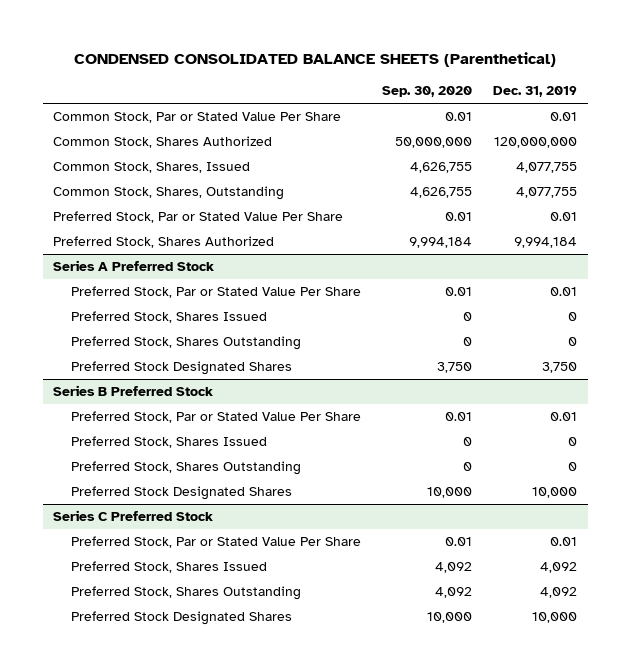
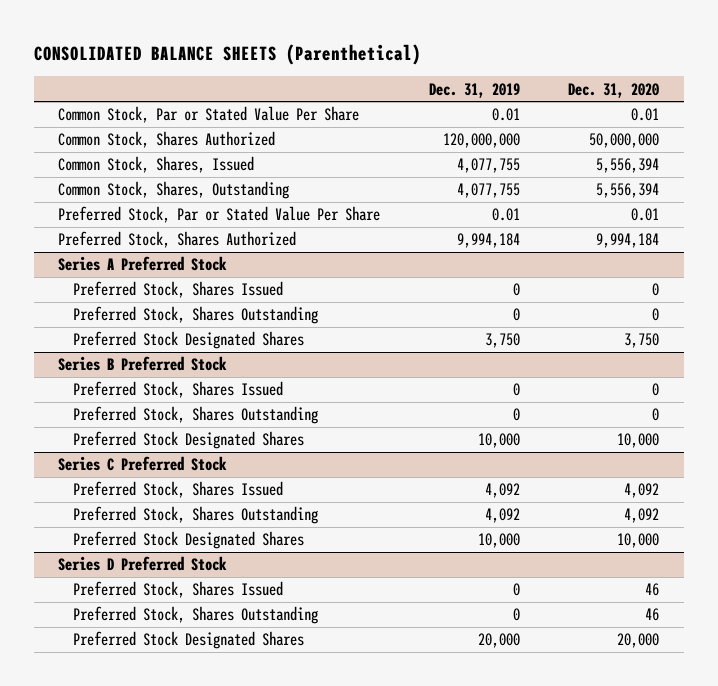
[74,52,557,68] CONDENSED CONSOLIDATED BALANCE SHEETS (Parenthetical) -> [34,43,422,65] CONSOLIDATED BALANCE SHEETS (Parenthetical)
[382,86,473,98] Sep. 30, 2020 -> none
none -> [568,82,660,98] Dec. 31, 2020
[70,286,361,299] Preferred Stock, Par or Stated Value Per Share -> none
[70,411,361,424] Preferred Stock, Par or Stated Value Per Share -> none
[70,536,361,549] Preferred Stock, Par or Stated Value Per Share -> none
none -> [58,556,228,572] Series D Preferred Stock
none -> [72,581,283,599] Preferred Stock, Shares Issued
none -> [72,606,318,625] Preferred Stock, Shares Outstanding
none -> [72,631,304,650] Preferred Stock Designated Shares

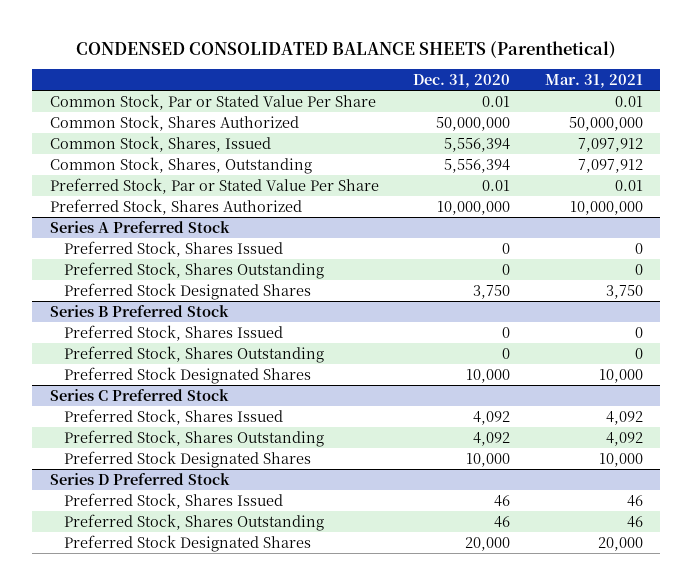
[34,43,422,65] CONSOLIDATED BALANCE SHEETS (Parenthetical) -> [76,40,617,58] CONDENSED CONSOLIDATED BALANCE SHEETS (Parenthetical)
[428,82,520,98] Dec. 31, 2019 -> none
none -> [544,73,643,88] Mar. 31, 2021
[596,233,660,249] 9,994,184 -> [437,200,511,215] 10,000,000

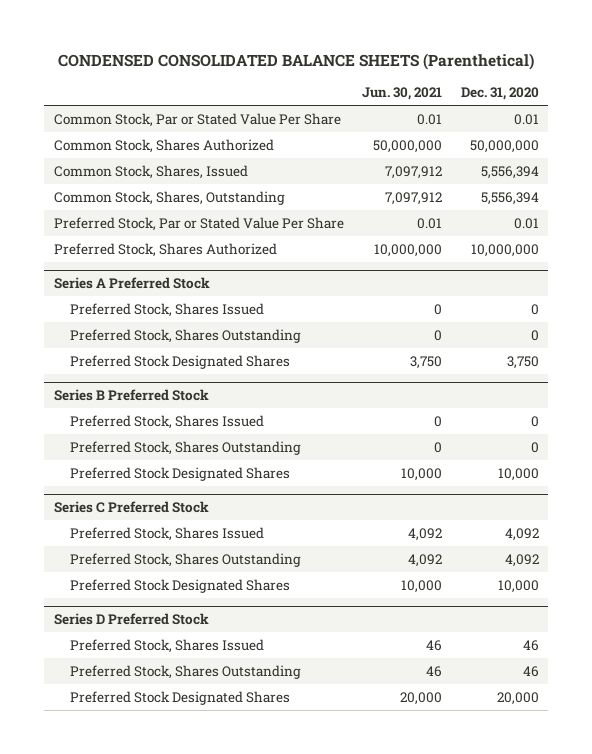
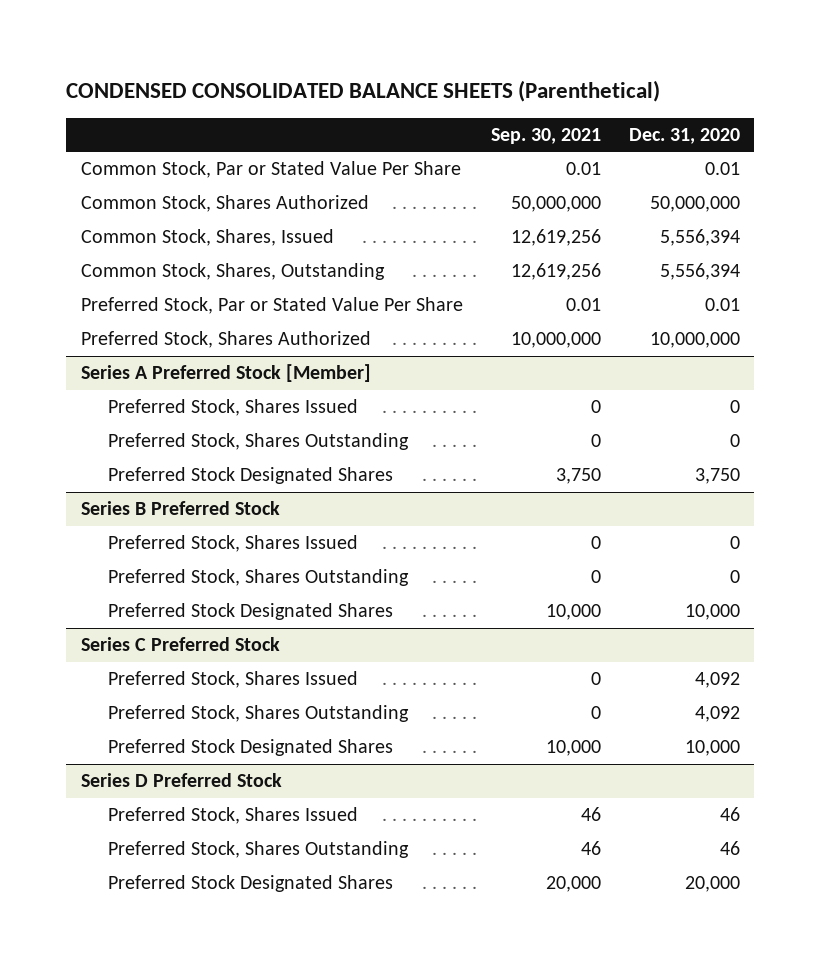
[362,87,443,101] Jun. 30, 2021 -> none
none -> [490,128,601,145] Sep. 30, 2021
[53,277,210,290] Series A Preferred Stock -> [80,364,371,383] Series A Preferred Stock [Member]

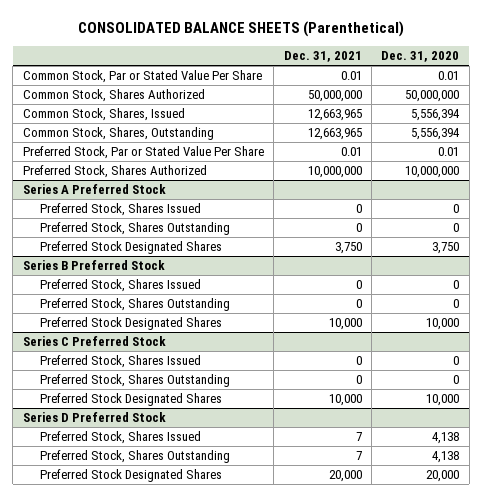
[66,79,661,102] CONDENSED CONSOLIDATED BALANCE SHEETS (Parenthetical) -> [78,20,405,37] CONSOLIDATED BALANCE SHEETS (Parenthetical)
[490,128,601,145] Sep. 30, 2021 -> none
none -> [283,51,362,63] Dec. 31, 2021
[80,364,371,383] Series A Preferred Stock [Member] -> [22,184,166,195] Series A Preferred Stock
[695,672,741,689] 4,092 -> [453,356,460,366] 0
[695,706,741,723] 4,092 -> [453,375,460,385] 0
[720,807,741,822] 46 -> [432,432,460,445] 4,138
[720,841,741,856] 46 -> [432,451,460,464] 4,138

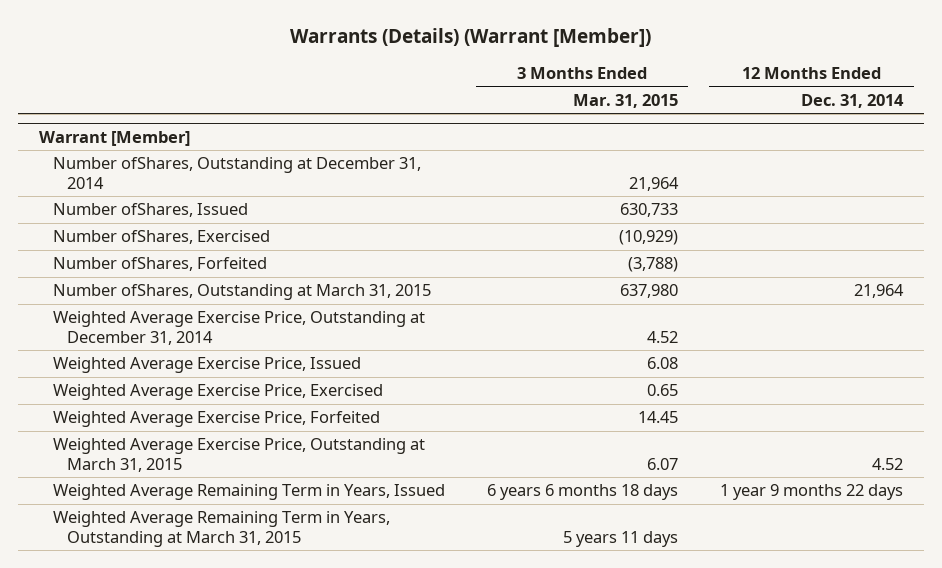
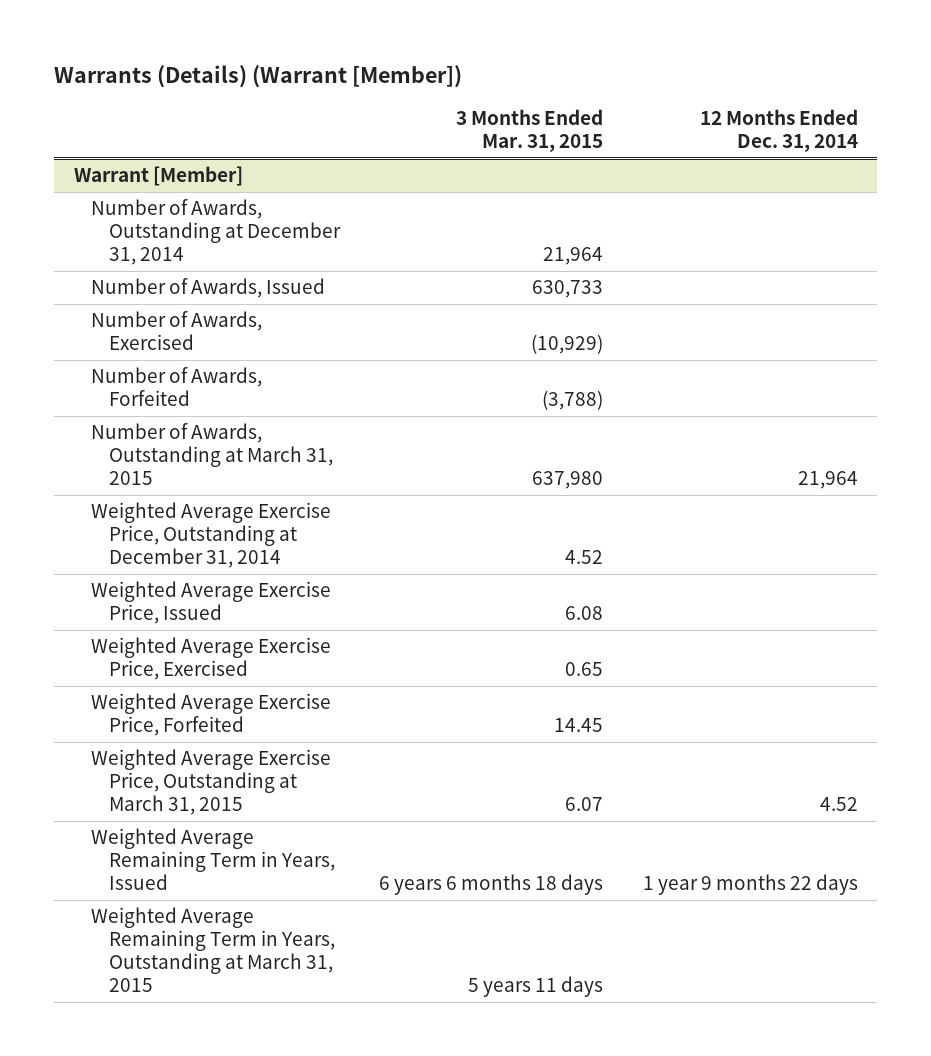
[52,157,421,189] Number ofShares, Outstanding at December 31, 2014 -> [91,199,341,266] Number of Awards, Outstanding at December 31, 2014
[52,203,248,218] Number ofShares, Issued -> [91,278,326,299] Number of Awards, Issued
[52,230,270,245] Number ofShares, Exercised -> [91,311,263,351] Number of Awards, Exercised
[52,257,267,272] Number ofShares, Forfeited -> [91,367,263,407] Number of Awards, Forfeited
[52,284,431,301] Number ofShares, Outstanding at March 31, 2015 -> [91,423,333,486] Number of Awards, Outstanding at March 31, 2015

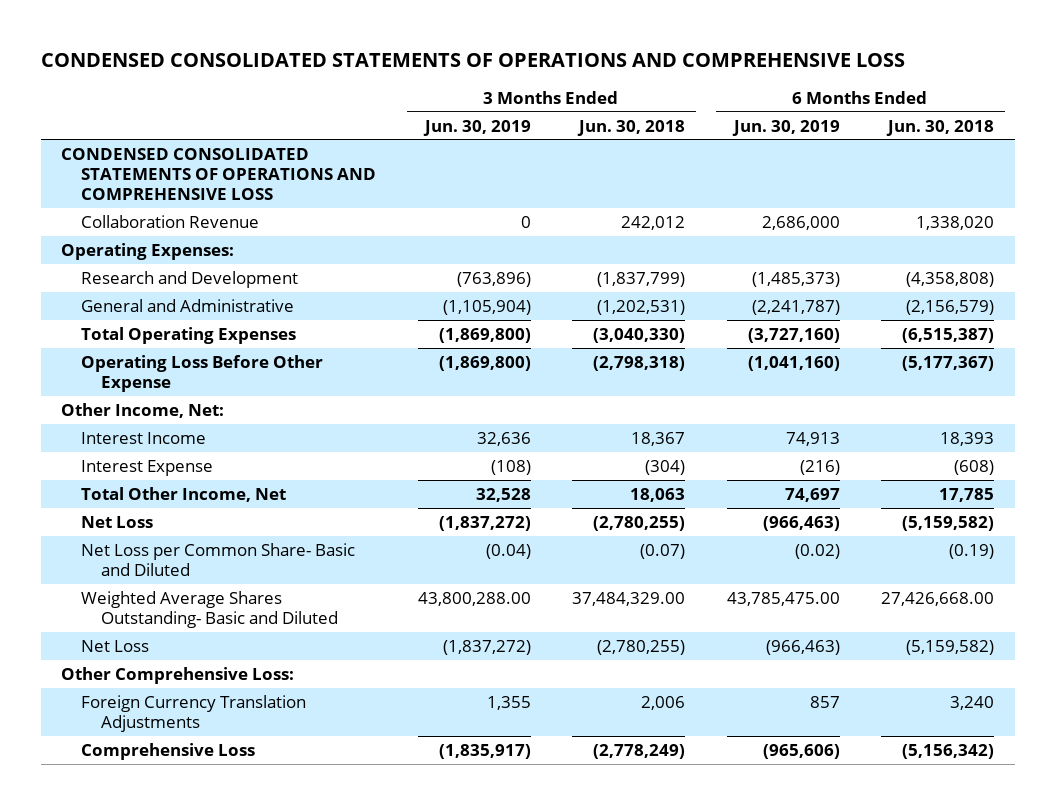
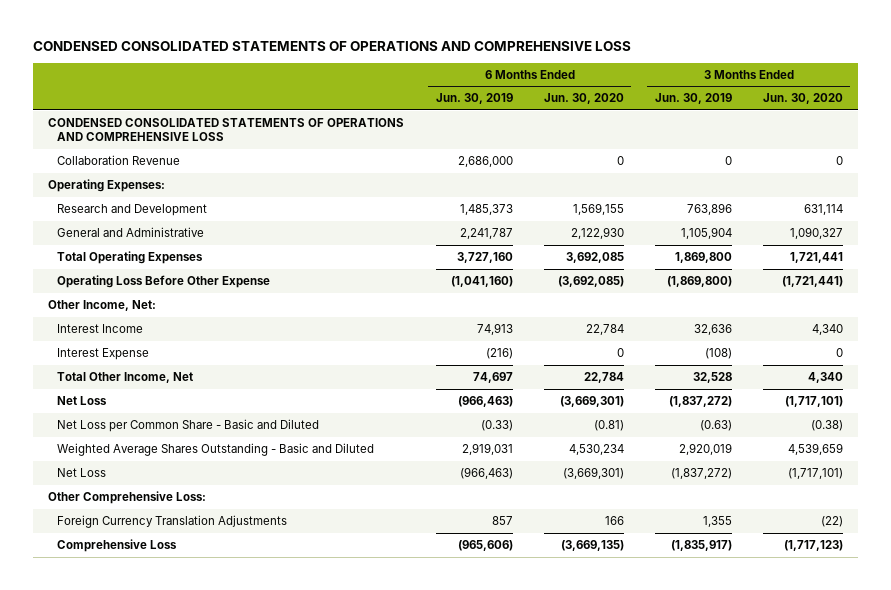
[577,119,686,136] Jun. 30, 2018 -> none
[886,119,995,136] Jun. 30, 2018 -> none
none -> [543,93,624,105] Jun. 30, 2020
none -> [762,93,843,105] Jun. 30, 2020
[456,271,531,287] (763,896) -> [686,203,732,216] 763,896
[751,271,840,287] (1,485,373) -> [459,204,513,216] 1,485,373
[442,299,531,315] (1,105,904) -> [680,227,732,240] 1,105,904
[751,299,840,315] (2,241,787) -> [459,228,513,240] 2,241,787
[438,327,531,343] (1,869,800) -> [674,252,732,264] 1,869,800
[747,327,840,343] (3,727,160) -> [456,252,513,264] 3,727,160
[81,542,356,577] Net Loss per Common Share- Basic and Diluted -> [56,419,319,433] Net Loss per Common Share - Basic and Diluted
[485,543,531,559] (0.04) -> [699,420,732,432] (0.63)
[794,543,840,559] (0.02) -> [480,420,513,432] (0.33)
[81,590,339,629] Weighted Average Shares Outstanding- Basic and Diluted -> [56,443,374,457] Weighted Average Shares Outstanding - Basic and Diluted
[417,591,531,606] 43,800,288.00 -> [678,443,732,456] 2,920,019
[726,591,840,606] 43,785,475.00 -> [461,443,513,456] 2,919,031

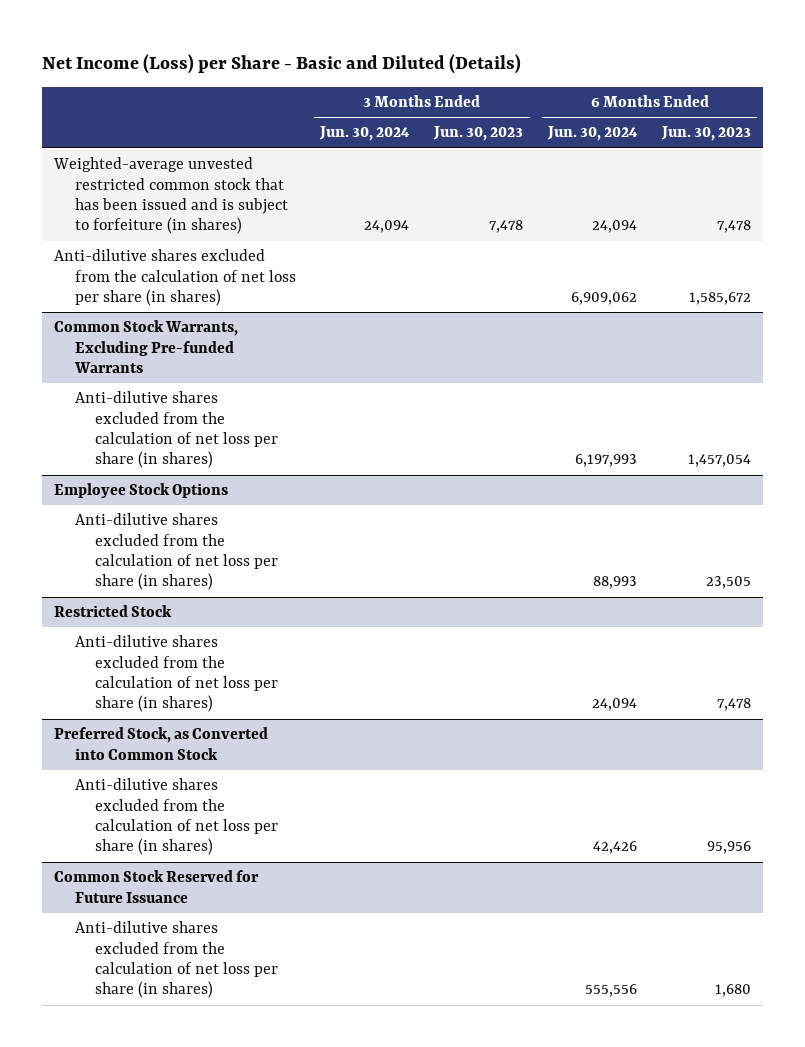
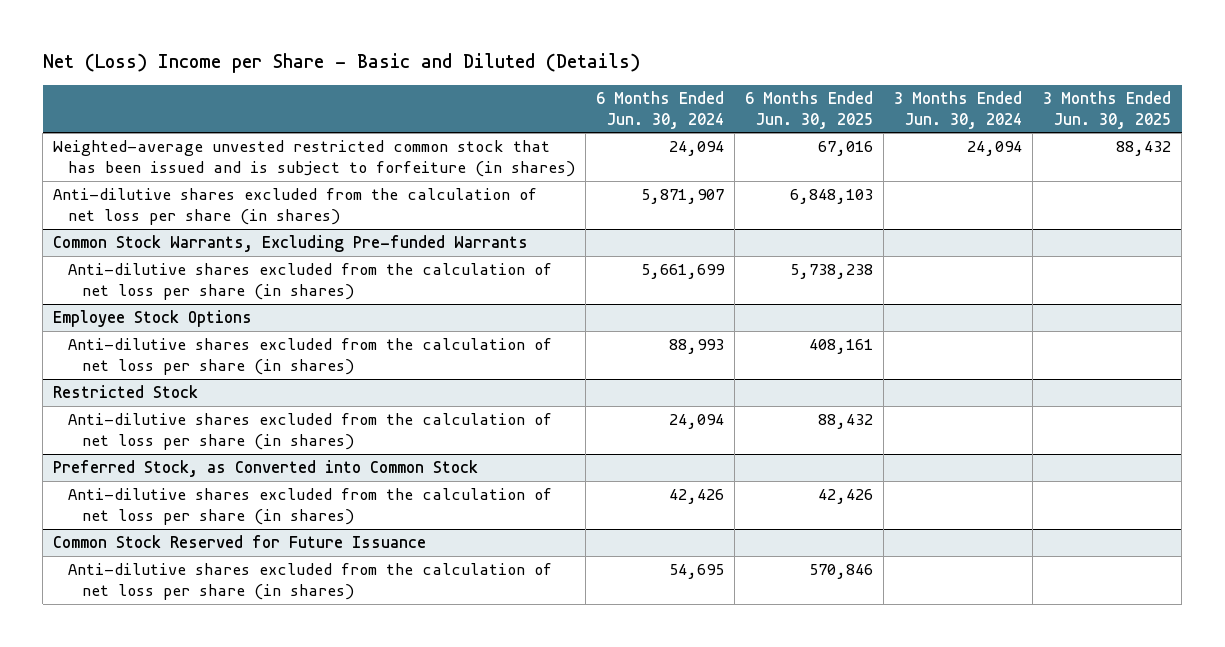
[41,54,521,75] Net Income (Loss) per Share - Basic and Diluted (Details) -> [42,53,640,74] Net (Loss) Income per Share - Basic and Diluted (Details)
[433,126,524,142] Jun. 30, 2023 -> none
[660,126,751,142] Jun. 30, 2023 -> none
none -> [745,90,874,129] 6 Months Ended Jun. 30, 2025
none -> [1043,90,1172,129] 3 Months Ended Jun. 30, 2025
[571,292,638,306] 6,909,062 -> [640,189,724,205] 5,871,907
[575,454,638,468] 6,197,993 -> [640,264,725,280] 5,661,699
[585,984,638,998] 555,556 -> [668,564,724,580] 54,695

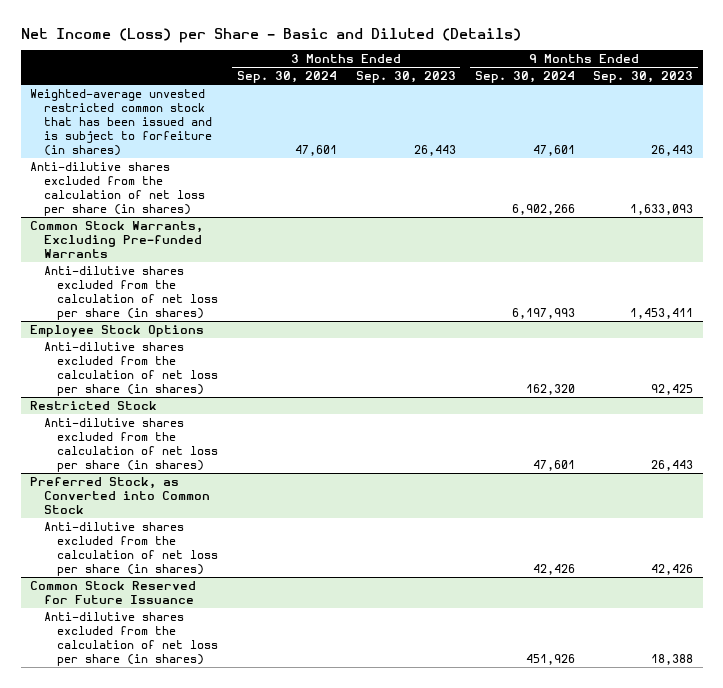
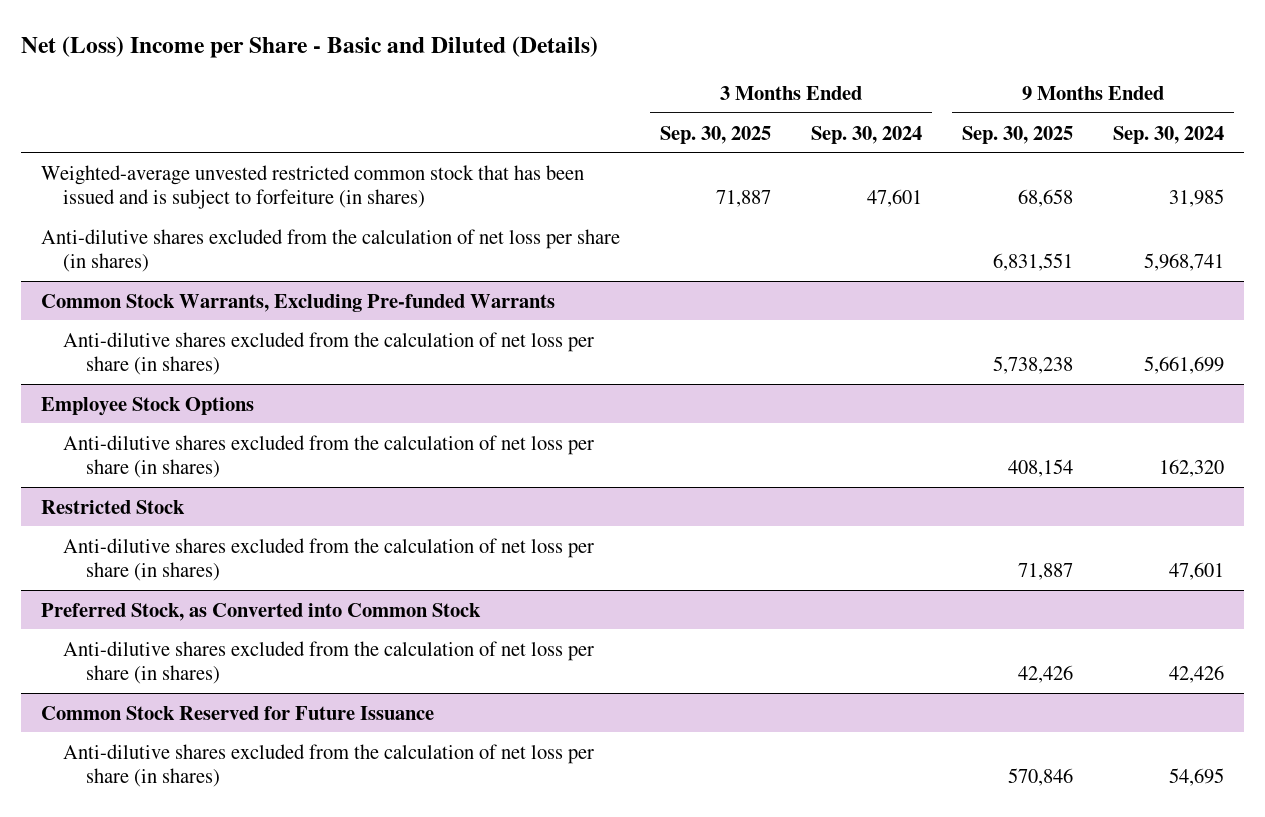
[20,27,521,43] Net Income (Loss) per Share - Basic and Diluted (Details) -> [20,35,598,58] Net (Loss) Income per Share - Basic and Diluted (Details)
[355,71,456,84] Sep. 30, 2023 -> none
[593,71,694,84] Sep. 30, 2023 -> none
none -> [659,125,771,144] Sep. 30, 2025
none -> [962,125,1074,144] Sep. 30, 2025
[532,145,575,157] 47,601 -> [1169,189,1225,208] 31,985
[511,204,575,216] 6,902,266 -> [1144,253,1225,272] 5,968,741
[511,308,575,320] 6,197,993 -> [1144,356,1225,375] 5,661,699
[525,654,575,666] 451,926 -> [1169,768,1225,787] 54,695

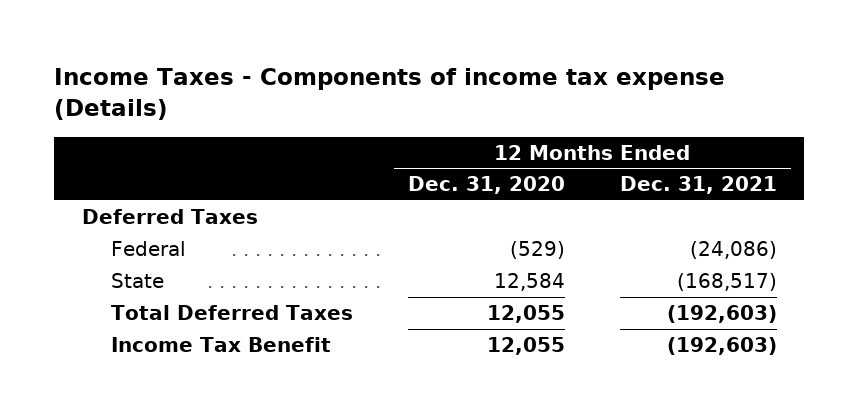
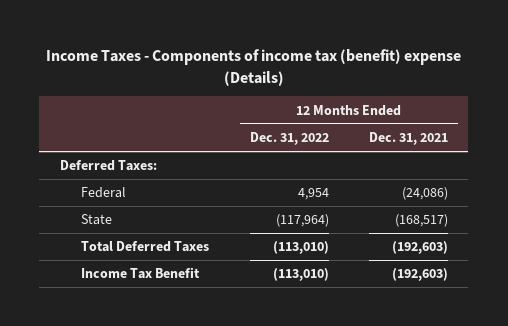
[54,68,726,121] Income Taxes - Components of income tax expense (Details) -> [45,48,461,86] Income Taxes - Components of income tax (benefit) expense (Details)
[407,176,565,195] Dec. 31, 2020 -> none
none -> [249,132,329,146] Dec. 31, 2022
[81,209,258,225] Deferred Taxes -> [59,160,157,172] Deferred Taxes:

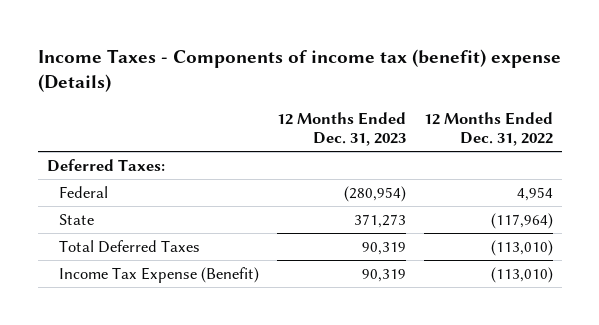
[369,132,449,146] Dec. 31, 2021 -> none
none -> [276,111,406,146] 12 Months Ended Dec. 31, 2023
[81,267,201,280] Income Tax Benefit -> [58,267,259,284] Income Tax Expense (Benefit)

